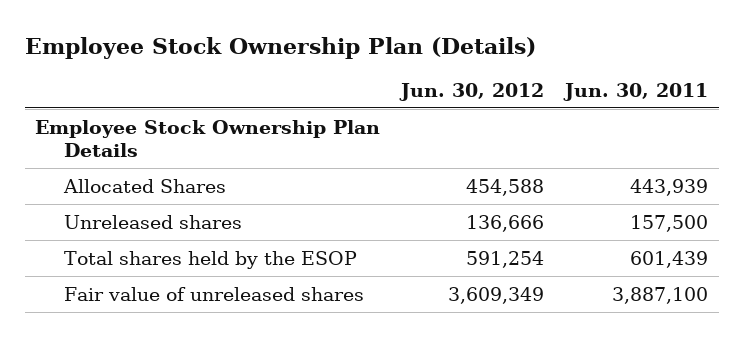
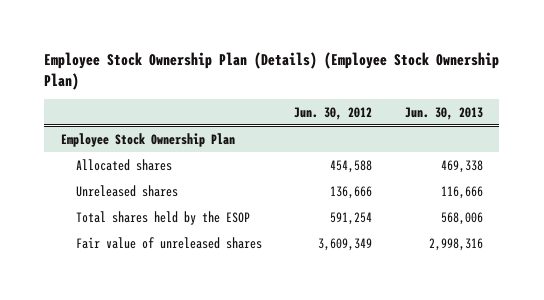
[24,36,536,59] Employee Stock Ownership Plan (Details) -> [44,51,500,90] Employee Stock Ownership Plan (Details) (Employee Stock Ownership Plan)
[563,82,709,101] Jun. 30, 2011 -> none
none -> [405,106,484,120] Jun. 30, 2013
[35,119,381,158] Employee Stock Ownership Plan Details -> none
none -> [60,132,235,147] Employee Stock Ownership Plan
[63,178,227,193] Allocated Shares -> [75,158,172,171] Allocated shares

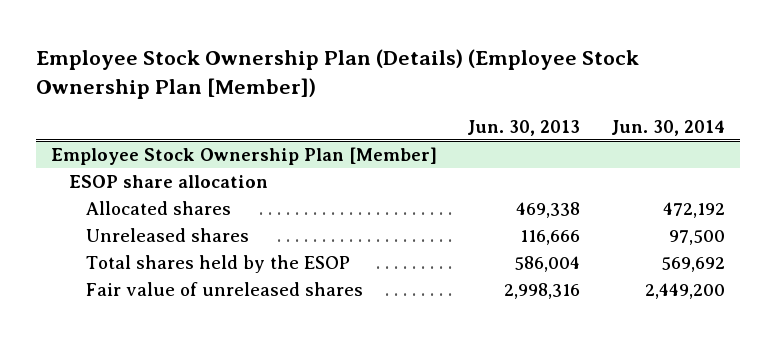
[44,51,500,90] Employee Stock Ownership Plan (Details) (Employee Stock Ownership Plan) -> [35,48,639,99] Employee Stock Ownership Plan (Details) (Employee Stock Ownership Plan [Member])
[294,106,373,120] Jun. 30, 2012 -> none
none -> [611,119,726,136] Jun. 30, 2014
[60,132,235,147] Employee Stock Ownership Plan -> [50,146,437,165] Employee Stock Ownership Plan [Member]
none -> [68,174,268,188] ESOP share allocation
[441,211,484,225] 568,006 -> [514,255,581,272] 586,004

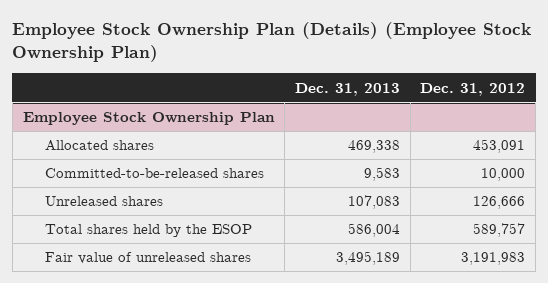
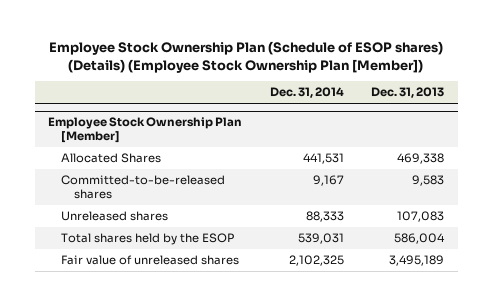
[12,22,532,63] Employee Stock Ownership Plan (Details) (Employee Stock Ownership Plan) -> [49,41,444,73] Employee Stock Ownership Plan (Schedule of ESOP shares) (Details) (Employee Stock Ownership Plan [Member])
[420,82,526,96] Dec. 31, 2012 -> none
none -> [269,87,344,99] Dec. 31, 2014
[22,112,275,126] Employee Stock Ownership Plan -> [48,117,243,144] Employee Stock Ownership Plan [Member]
[45,140,155,152] Allocated shares -> [61,153,162,164] Allocated Shares

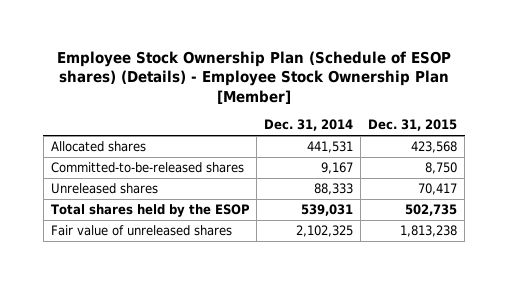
[49,41,444,73] Employee Stock Ownership Plan (Schedule of ESOP shares) (Details) (Employee Stock Ownership Plan [Member]) -> [56,50,451,104] Employee Stock Ownership Plan (Schedule of ESOP shares) (Details) - Employee Stock Ownership Plan [Member]
[370,87,444,99] Dec. 31, 2013 -> none
none -> [368,119,458,132] Dec. 31, 2015
[48,117,243,144] Employee Stock Ownership Plan [Member] -> none
[61,153,162,164] Allocated Shares -> [50,140,146,152] Allocated shares

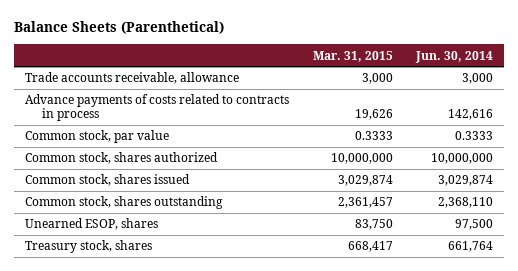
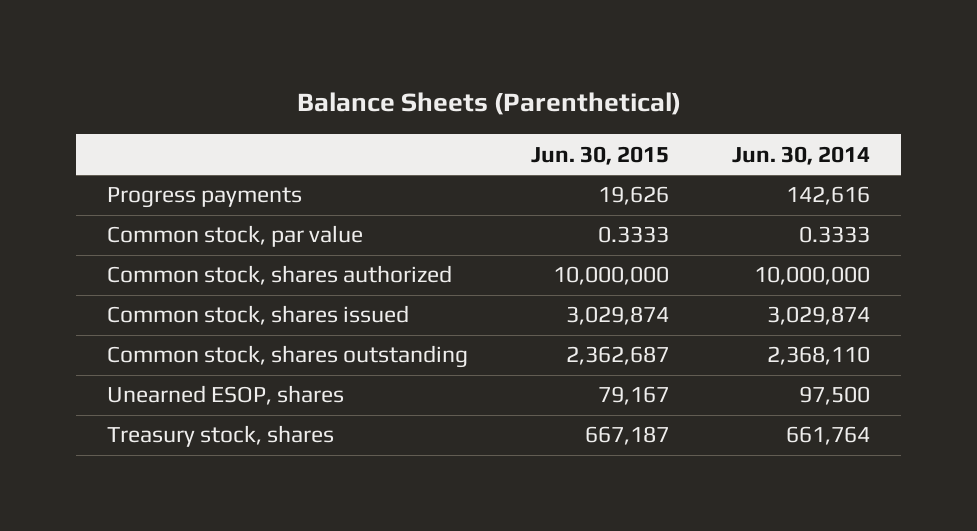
[312,50,393,62] Mar. 31, 2015 -> none
none -> [531,145,670,165] Jun. 30, 2015
[25,72,240,85] Trade accounts receivable, allowance -> none
[25,94,290,122] Advance payments of costs related to contracts in process -> [107,187,303,209] Progress payments

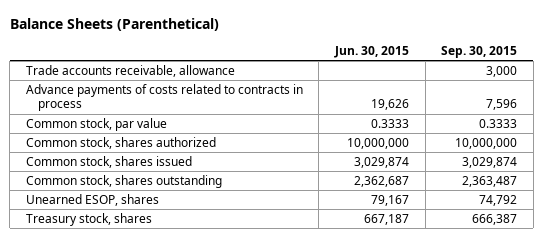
[732,145,871,165] Jun. 30, 2014 -> none
none -> [441,45,518,58] Sep. 30, 2015
none -> [25,64,235,77] Trade accounts receivable, allowance
[107,187,303,209] Progress payments -> [25,83,303,112] Advance payments of costs related to contracts in process

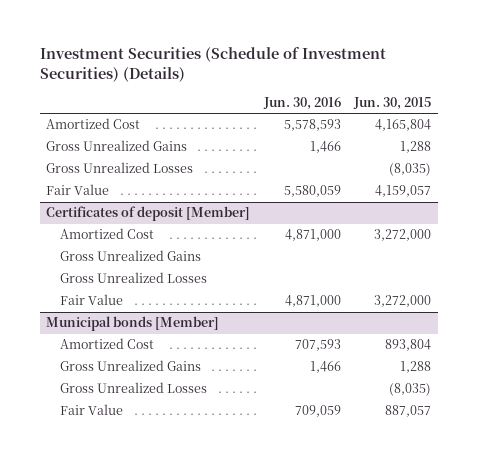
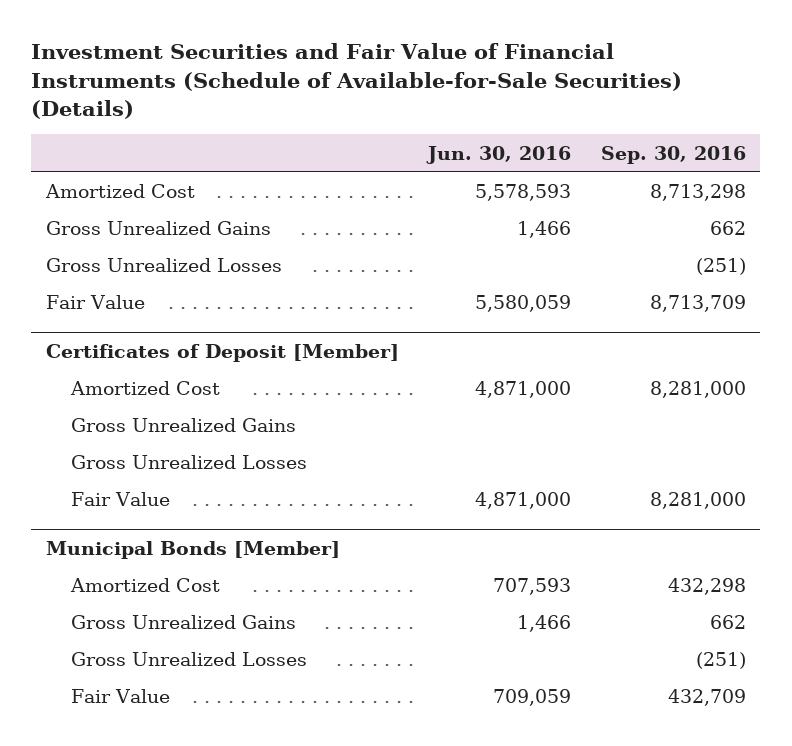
[39,47,386,82] Investment Securities (Schedule of Investment Securities) (Details) -> [31,43,683,120] Investment Securities and Fair Value of Financial Instruments (Schedule of Available-for-Sale Securities) (Details)
[352,97,431,111] Jun. 30, 2015 -> none
none -> [600,145,746,164] Sep. 30, 2016
[46,206,251,222] Certificates of deposit [Member] -> [45,343,399,362] Certificates of Deposit [Member]
[46,316,220,332] Municipal bonds [Member] -> [45,540,340,559] Municipal Bonds [Member]

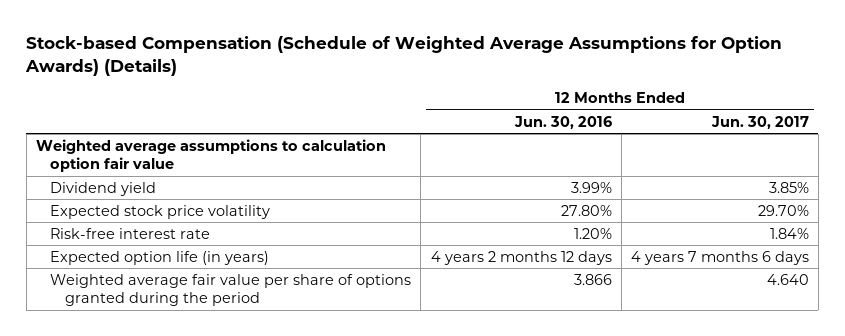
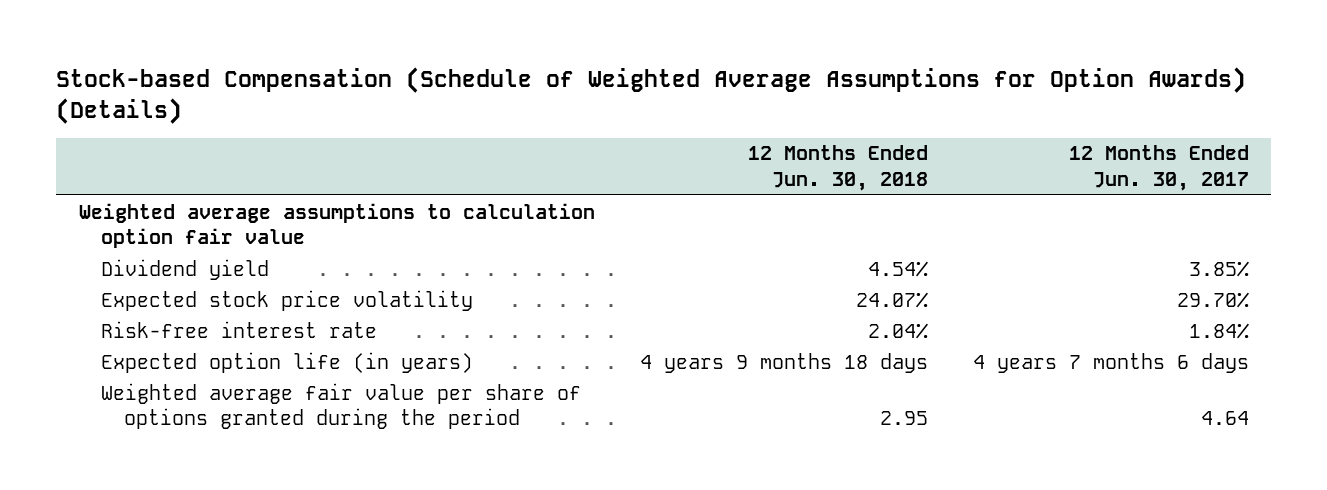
[513,115,612,129] Jun. 30, 2016 -> none
none -> [747,145,928,191] 12 Months Ended Jun. 30, 2018
[766,273,809,285] 4.640 -> [1200,411,1249,426] 4.64

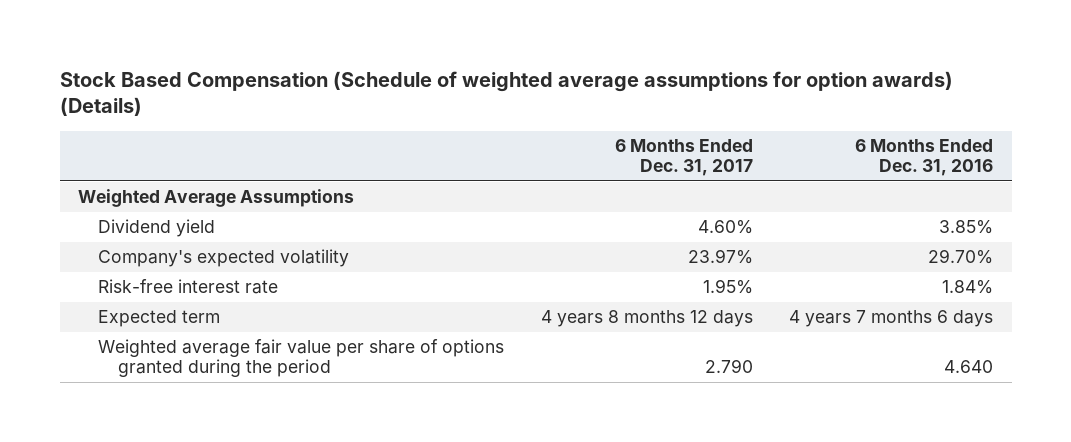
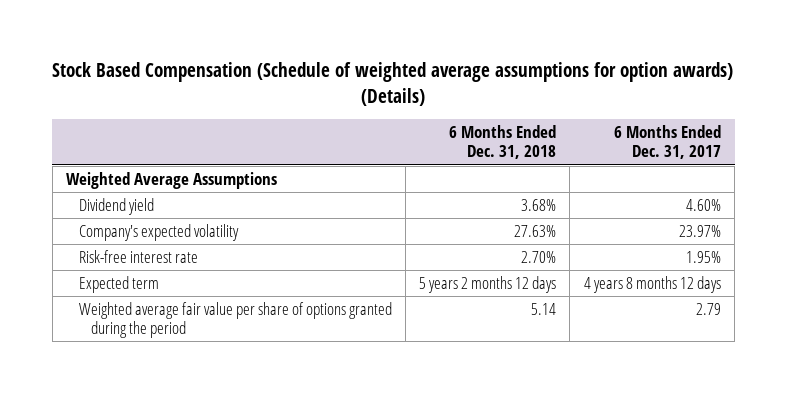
[855,139,994,177] 6 Months Ended Dec. 31, 2016 -> none
none -> [449,125,557,160] 6 Months Ended Dec. 31, 2018
[704,359,753,374] 2.790 -> [695,302,721,315] 2.79

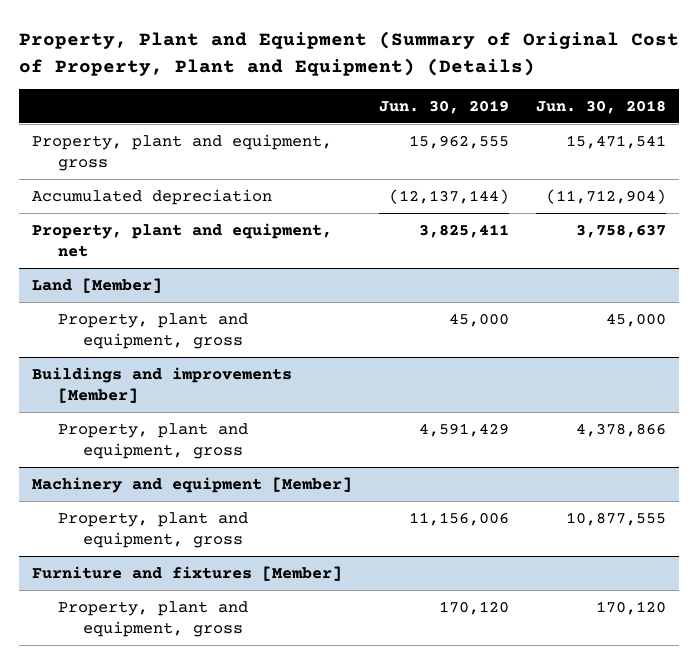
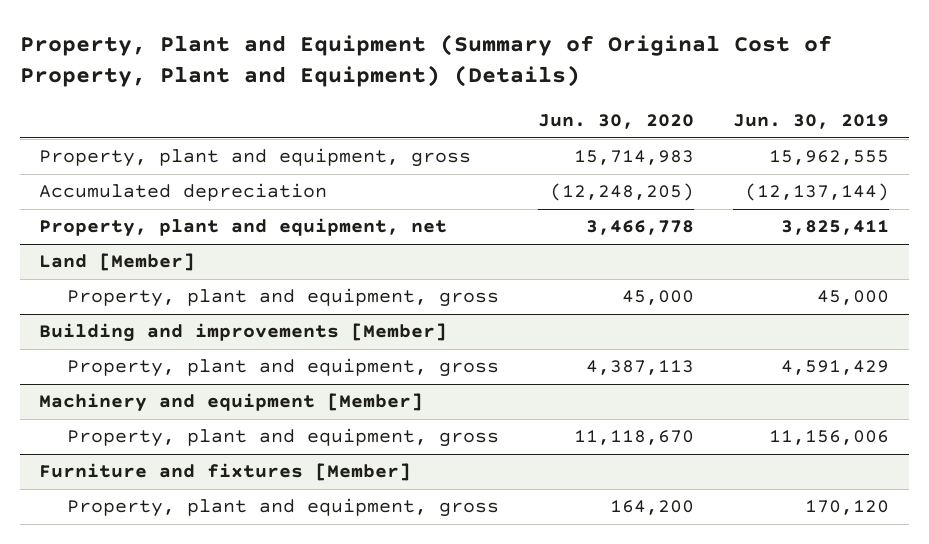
[535,99,666,114] Jun. 30, 2018 -> none
none -> [538,114,695,130] Jun. 30, 2020
[32,366,293,404] Buildings and improvements [Member] -> [39,323,448,343] Building and improvements [Member]

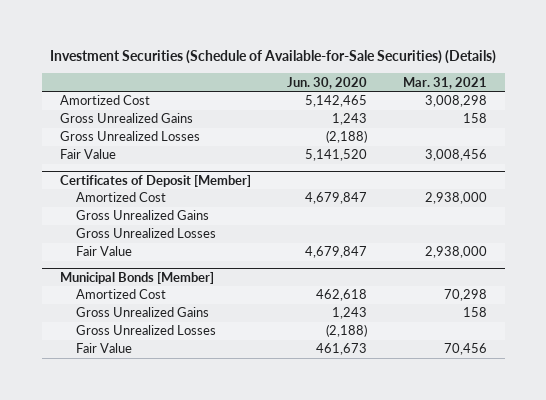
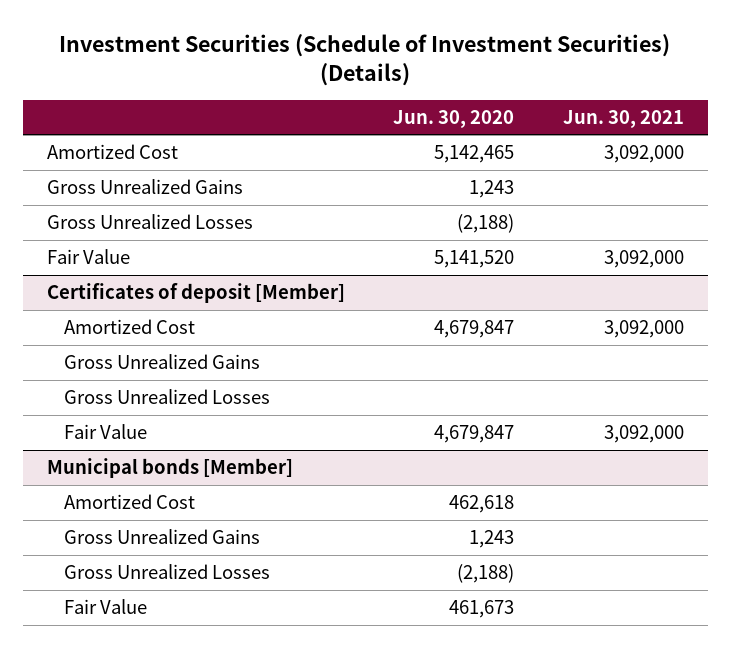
[50,50,497,65] Investment Securities (Schedule of Available-for-Sale Securities) (Details) -> [59,33,671,86] Investment Securities (Schedule of Investment Securities) (Details)
[402,76,487,89] Mar. 31, 2021 -> none
none -> [562,109,684,128] Jun. 30, 2021
[59,174,251,187] Certificates of Deposit [Member] -> [46,283,345,304] Certificates of deposit [Member]
[59,271,214,284] Municipal Bonds [Member] -> [46,458,293,479] Municipal bonds [Member]

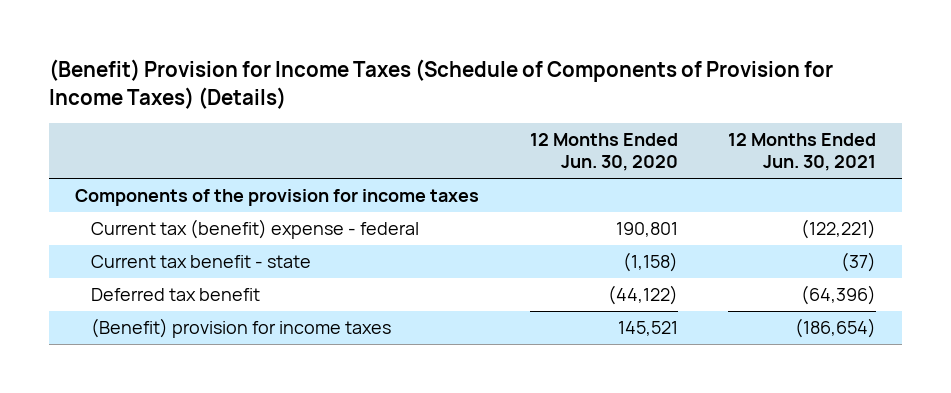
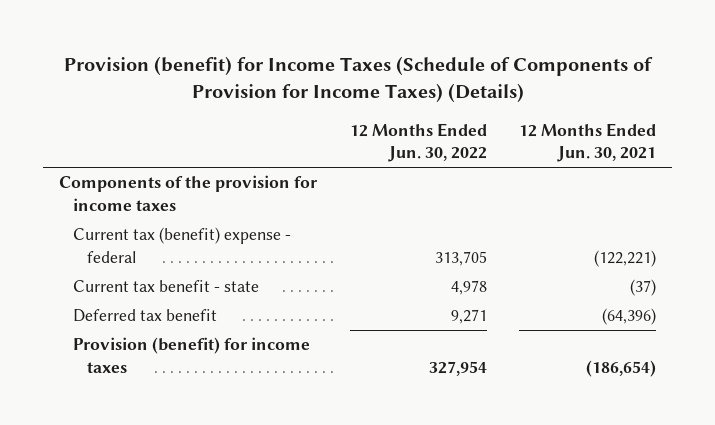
[49,59,834,110] (Benefit) Provision for Income Taxes (Schedule of Components of Provision for Income Taxes) (Details) -> [63,55,653,103] Provision (benefit) for Income Taxes (Schedule of Components of Provision for Income Taxes) (Details)
[529,132,678,172] 12 Months Ended Jun. 30, 2020 -> none
none -> [349,122,487,163] 12 Months Ended Jun. 30, 2022
[91,317,392,338] (Benefit) provision for income taxes -> [73,337,311,373] Provision (benefit) for income taxes

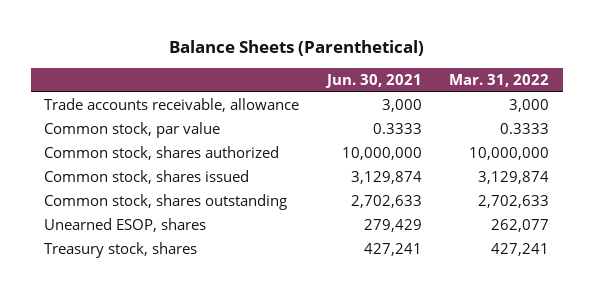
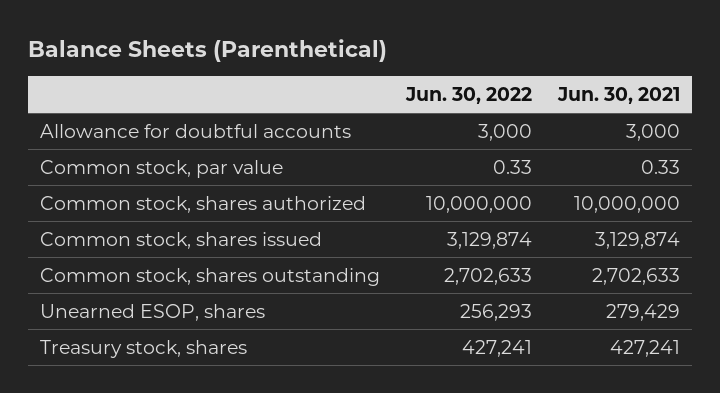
[449,73,550,87] Mar. 31, 2022 -> none
none -> [404,86,532,104] Jun. 30, 2022
[44,98,300,113] Trade accounts receivable, allowance -> [40,123,352,138] Allowance for doubtful accounts
[372,123,422,135] 0.3333 -> [640,159,680,174] 0.33

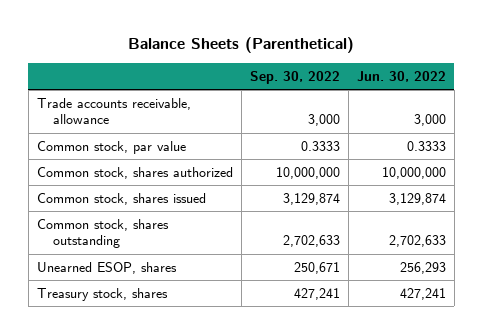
[556,86,680,104] Jun. 30, 2021 -> none
none -> [249,70,340,84] Sep. 30, 2022
[40,123,352,138] Allowance for doubtful accounts -> [36,97,191,125] Trade accounts receivable, allowance
[492,159,532,174] 0.33 -> [406,140,446,151] 0.3333

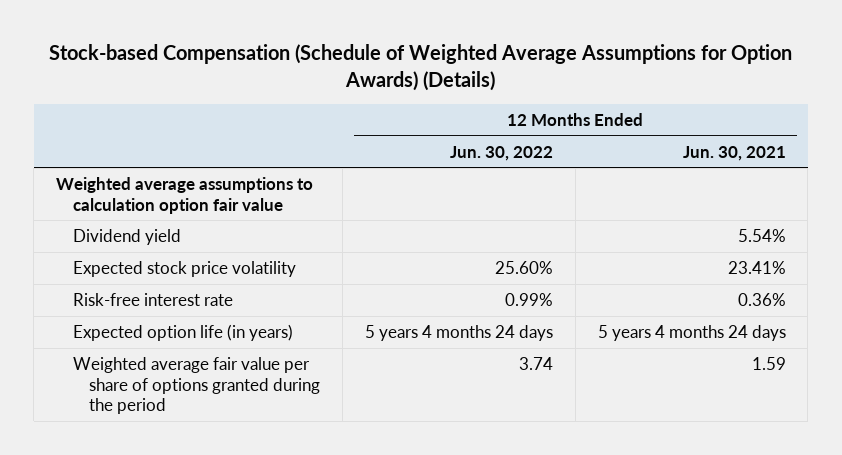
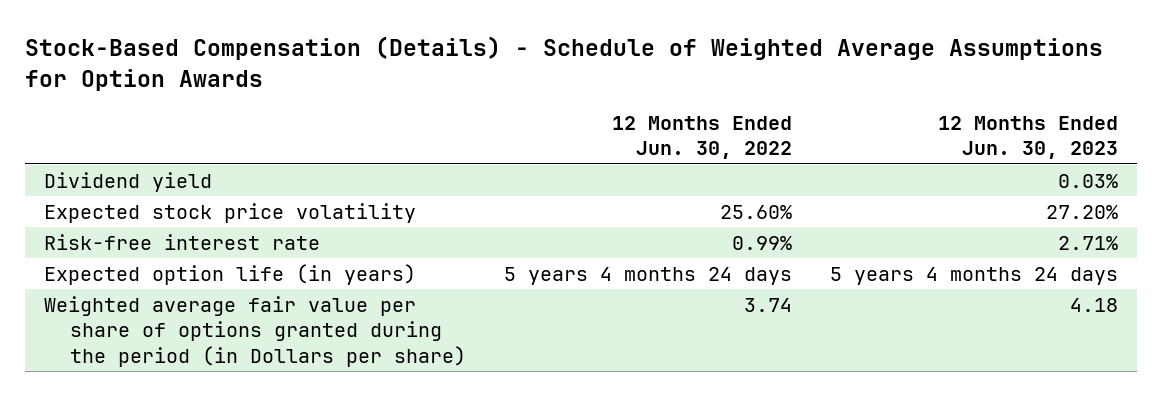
[48,44,792,91] Stock-based Compensation (Schedule of Weighted Average Assumptions for Option Awards) (Details) -> [24,35,1103,91] Stock-Based Compensation (Details) - Schedule of Weighted Average Assumptions for Option Awards
[682,145,786,161] Jun. 30, 2021 -> none
none -> [938,115,1119,160] 12 Months Ended Jun. 30, 2023
[56,177,314,214] Weighted average assumptions to calculation option fair value -> none
[72,357,321,415] Weighted average fair value per share of options granted during the period -> [43,295,466,368] Weighted average fair value per share of options granted during the period (in Dollars per share)

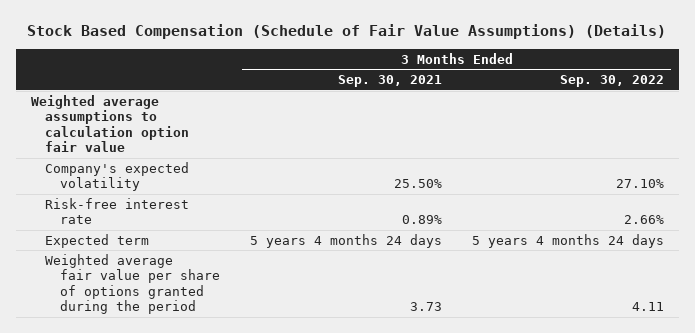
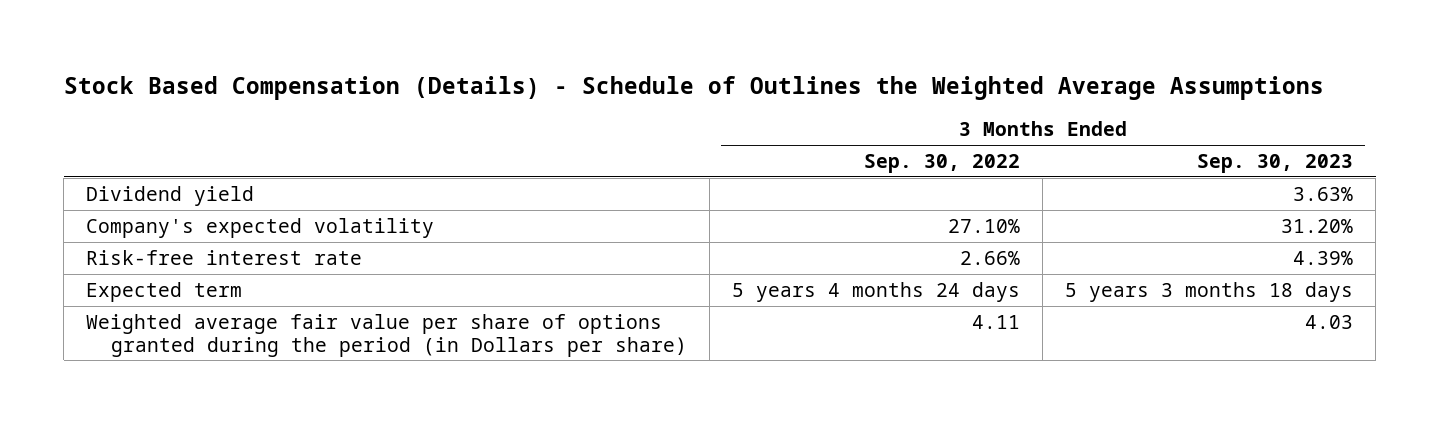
[27,24,667,40] Stock Based Compensation (Schedule of Fair Value Assumptions) (Details) -> [63,76,1324,101] Stock Based Compensation (Details) - Schedule of Outlines the Weighted Average Assumptions
[337,75,442,88] Sep. 30, 2021 -> none
none -> [1197,154,1354,174] Sep. 30, 2023
[31,94,190,153] Weighted average assumptions to calculation option fair value -> none
none -> [86,185,255,206] Dividend yield
[45,253,220,315] Weighted average fair value per share of options granted during the period -> [86,313,688,357] Weighted average fair value per share of options granted during the period (in Dollars per share)

